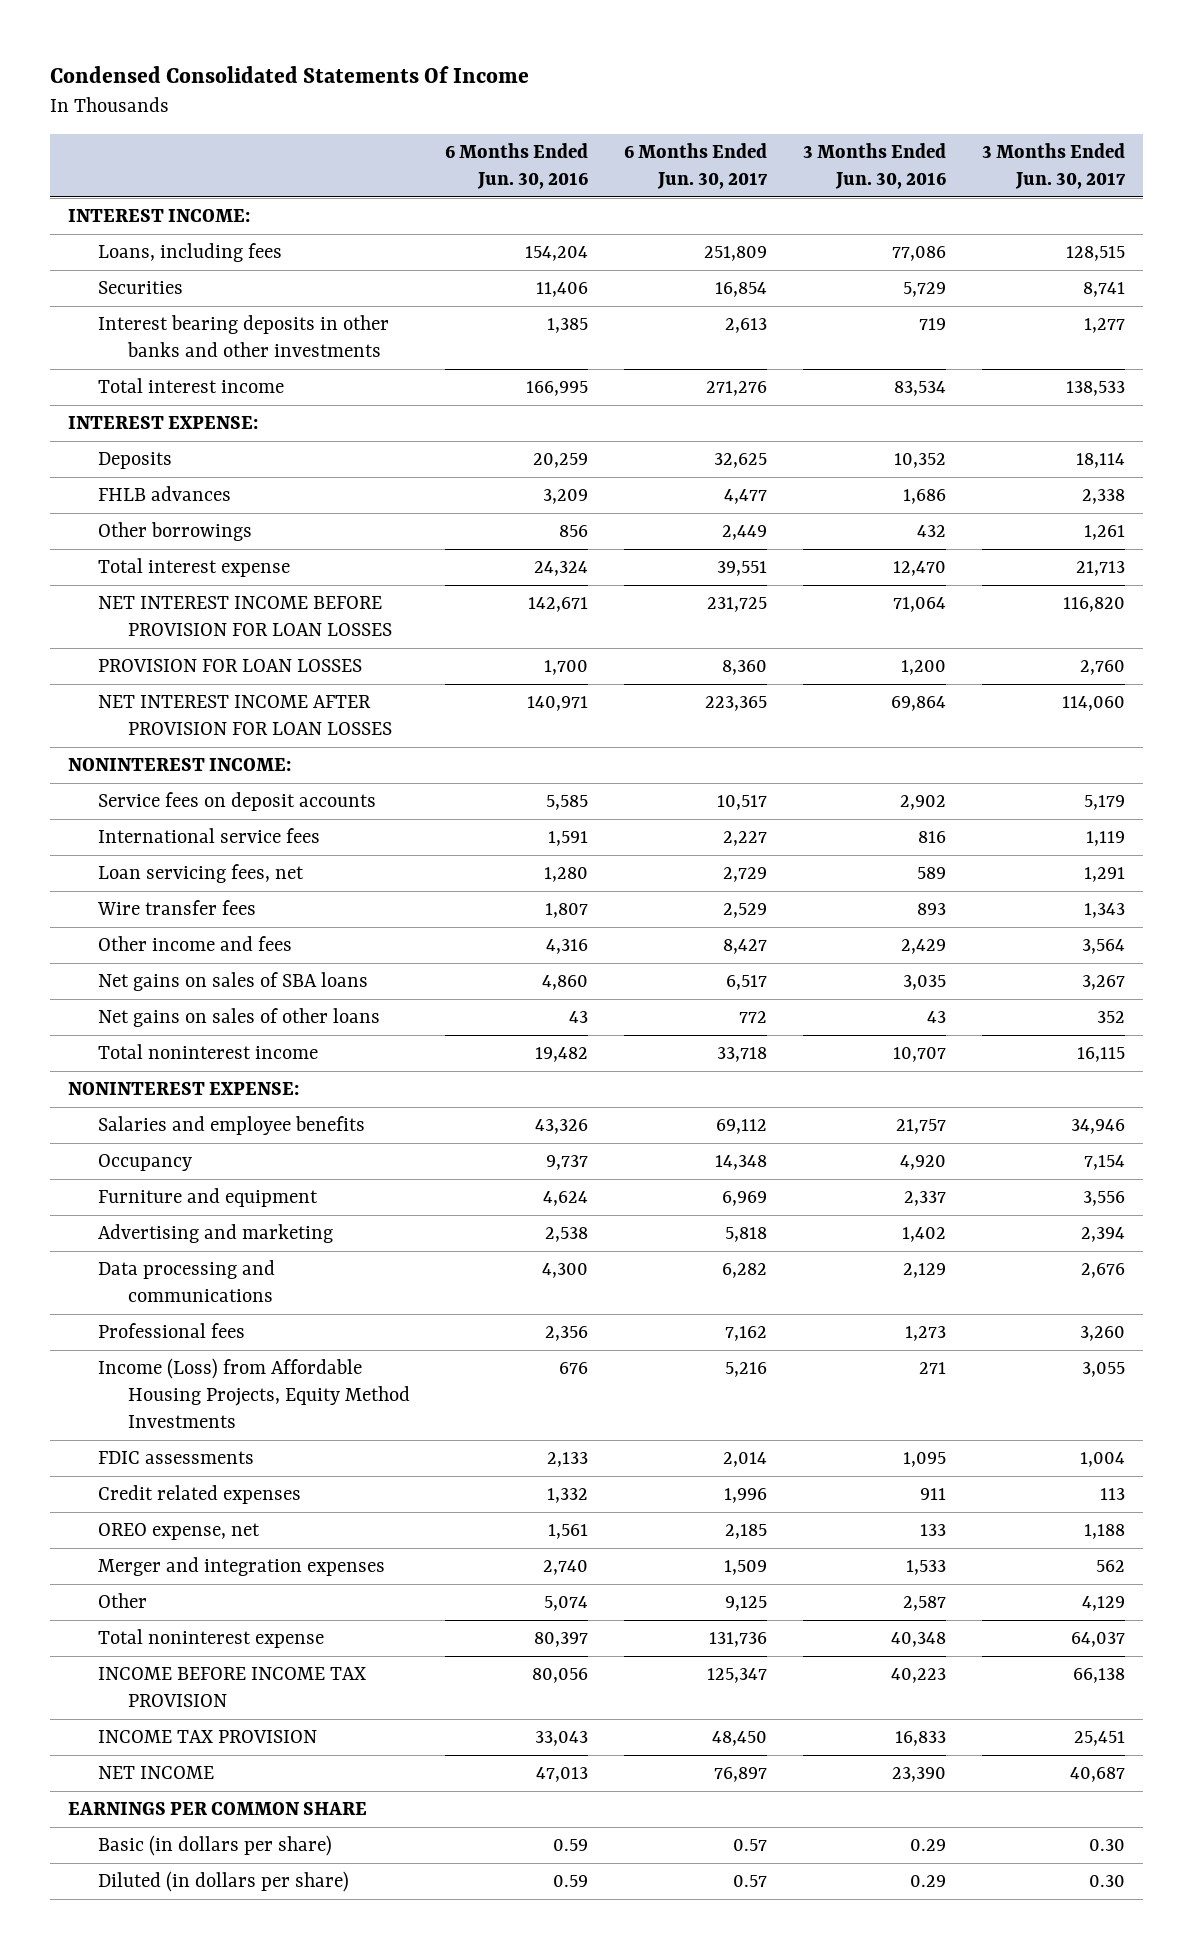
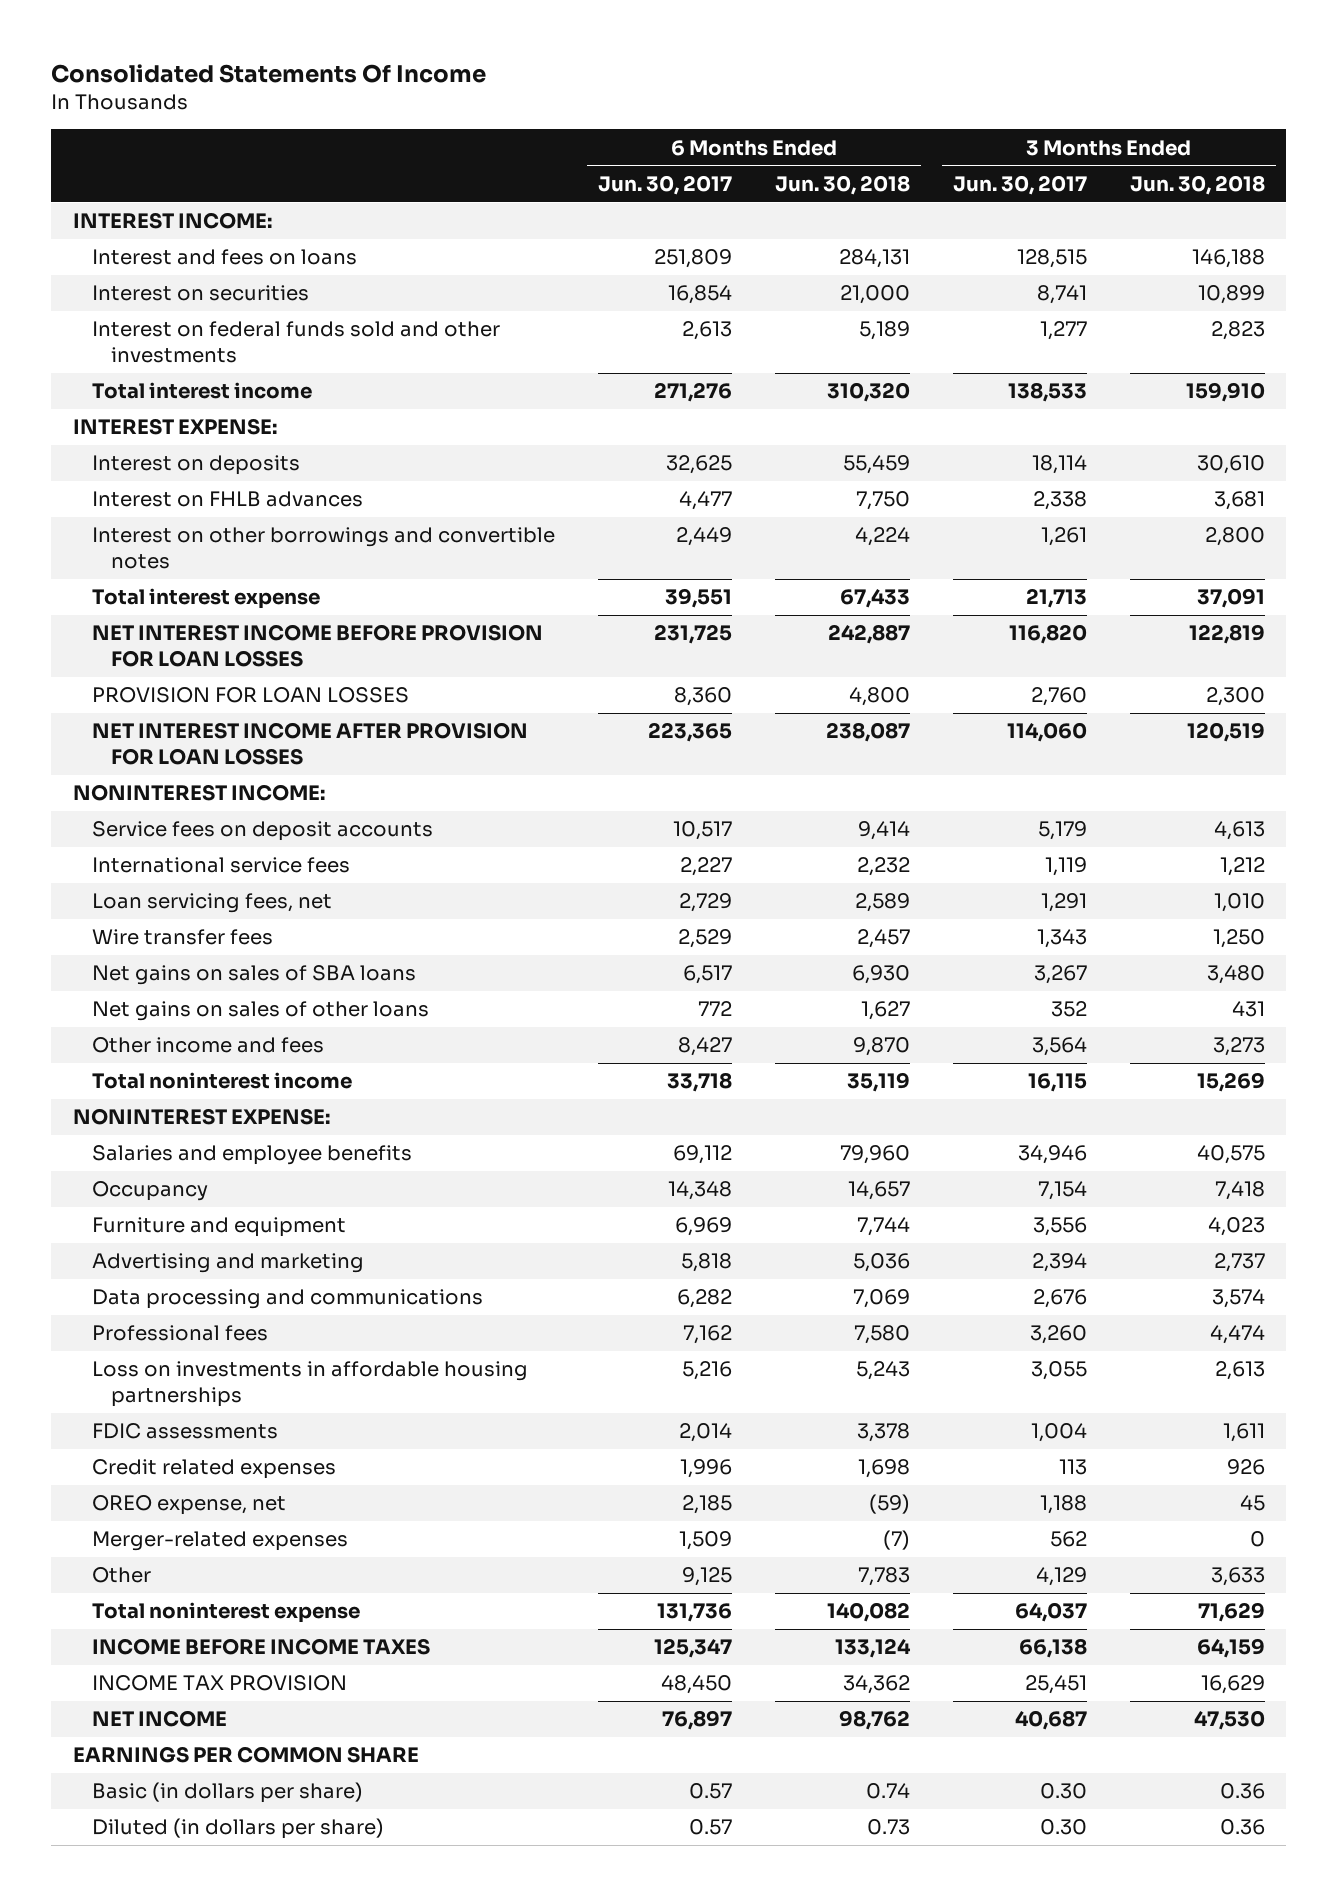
[49,66,529,84] Condensed Consolidated Statements Of Income -> [51,64,487,84] Consolidated Statements Of Income
[445,143,589,189] 6 Months Ended Jun. 30, 2016 -> none
[803,143,947,189] 3 Months Ended Jun. 30, 2016 -> none
none -> [775,174,911,195] Jun. 30, 2018
none -> [1130,174,1266,195] Jun. 30, 2018
[97,243,282,263] Loans, including fees -> [92,249,358,266] Interest and fees on loans
[97,281,183,295] Securities -> [92,285,310,302] Interest on securities
[97,315,389,358] Interest bearing deposits in other banks and other investments -> [92,321,501,364] Interest on federal funds sold and other investments
[97,452,172,470] Deposits -> [92,455,301,476] Interest on deposits
[97,486,231,502] FHLB advances -> [92,491,364,508] Interest on FHLB advances
[97,522,252,542] Other borrowings -> [92,527,556,570] Interest on other borrowings and convertible notes
[97,936,292,952] Other income and fees -> [92,1037,325,1054] Other income and fees
[97,1358,410,1428] Income (Loss) from Affordable Housing Projects, Equity Method Investments -> [92,1361,529,1408] Loss on investments in affordable housing partnerships
[97,1557,385,1577] Merger and integration expenses -> [92,1531,349,1552] Merger-related expenses
[97,1667,366,1708] INCOME BEFORE INCOME TAX PROVISION -> [92,1638,431,1656] INCOME BEFORE INCOME TAXES

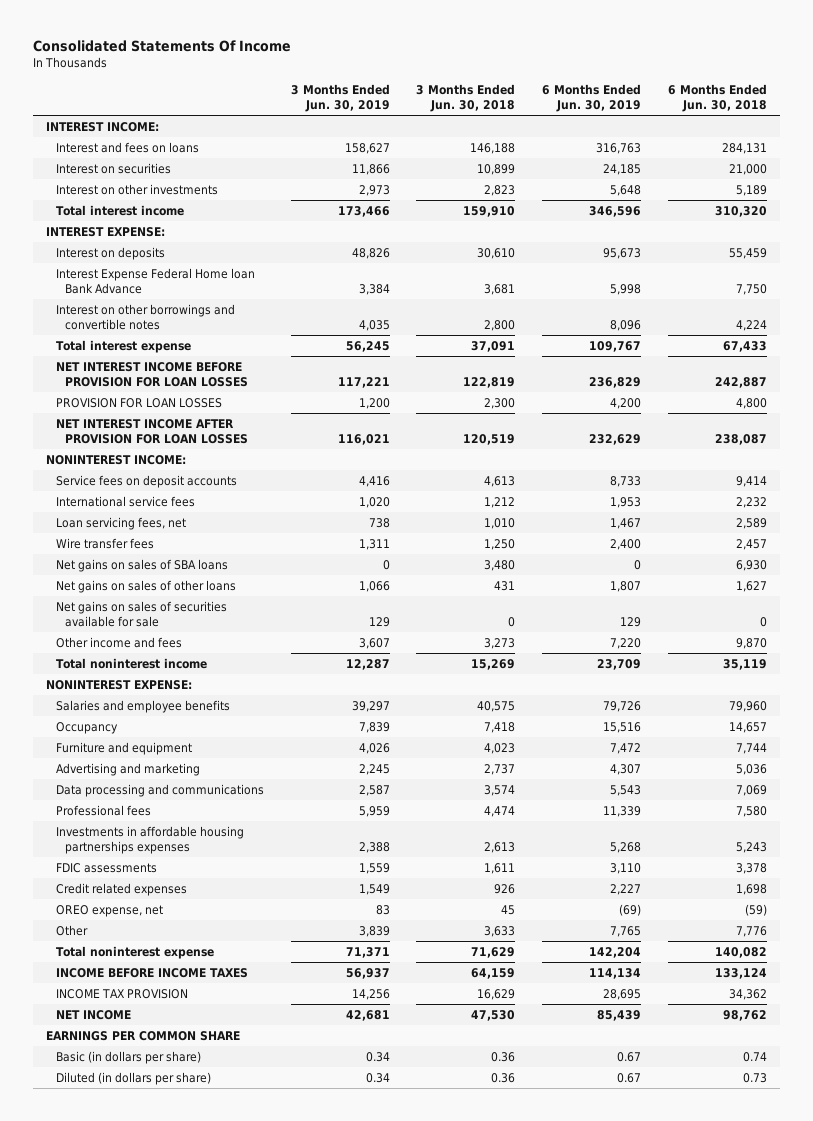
[598,174,733,195] Jun. 30, 2017 -> none
[953,174,1088,195] Jun. 30, 2017 -> none
none -> [290,83,390,112] 3 Months Ended Jun. 30, 2019
none -> [542,83,642,112] 6 Months Ended Jun. 30, 2019
[92,321,501,364] Interest on federal funds sold and other investments -> [55,183,218,195] Interest on other investments
[92,491,364,508] Interest on FHLB advances -> [55,267,255,295] Interest Expense Federal Home loan Bank Advance
none -> [55,600,227,628] Net gains on sales of securities available for sale
[92,1361,529,1408] Loss on investments in affordable housing partnerships -> [55,825,244,855] Investments in affordable housing partnerships expenses
[92,1531,349,1552] Merger-related expenses -> none
[858,1567,911,1587] 7,783 -> [736,925,768,937] 7,776

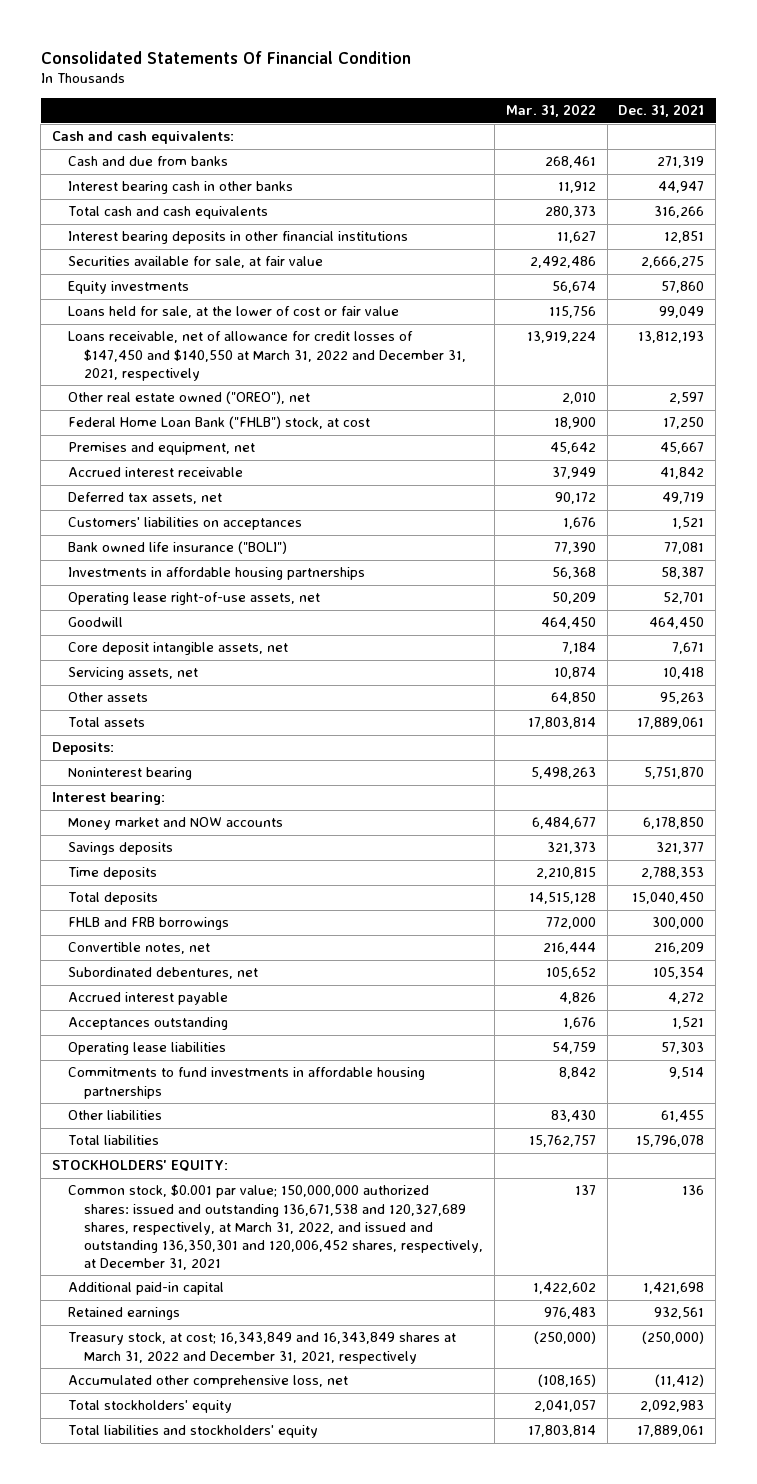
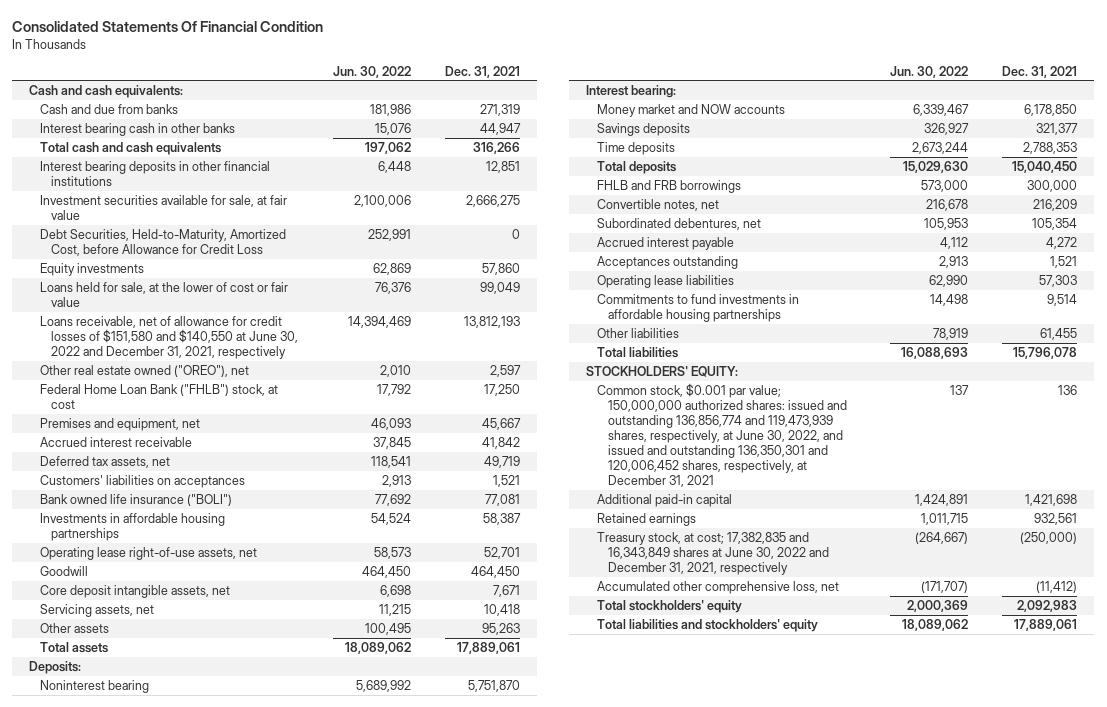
[505,104,596,118] Mar. 31, 2022 -> none
none -> [332,65,411,78] Jun. 30, 2022
[68,256,324,269] Securities available for sale, at fair value -> [40,194,288,220] Investment securities available for sale, at fair value
none -> [40,228,287,256] Debt Securities, Held-to-Maturity, Amortized Cost, before Allowance for Credit Loss
[68,331,467,381] Loans receivable, net of allowance for credit losses of $147,450 and $140,550 at March 31, 2022 and December 31, 2021, respectively -> [40,315,299,360] Loans receivable, net of allowance for credit losses of $151,580 and $140,550 at June 30, 2022 and December 31, 2021, respectively
[68,1184,484,1271] Common stock, $0.001 par value; 150,000,000 authorized shares: issued and outstanding 136,671,538 and 120,327,689 shares, respectively, at March 31, 2022, and issued and outstanding 136,350,301 and 120,006,452 shares, respectively, at December 31, 2021 -> [597,382,848,488] Common stock, $0.001 par value; 150,000,000 authorized shares: issued and outstanding 136,856,774 and 119,473,939 shares, respectively, at June 30, 2022, and issued and outstanding 136,350,301 and 120,006,452 shares, respectively, at December 31, 2021
[68,1332,457,1364] Treasury stock, at cost; 16,343,849 and 16,343,849 shares at March 31, 2022 and December 31, 2021, respectively -> [597,531,830,576] Treasury stock, at cost; 17,382,835 and 16,343,849 shares at June 30, 2022 and December 31, 2021, respectively

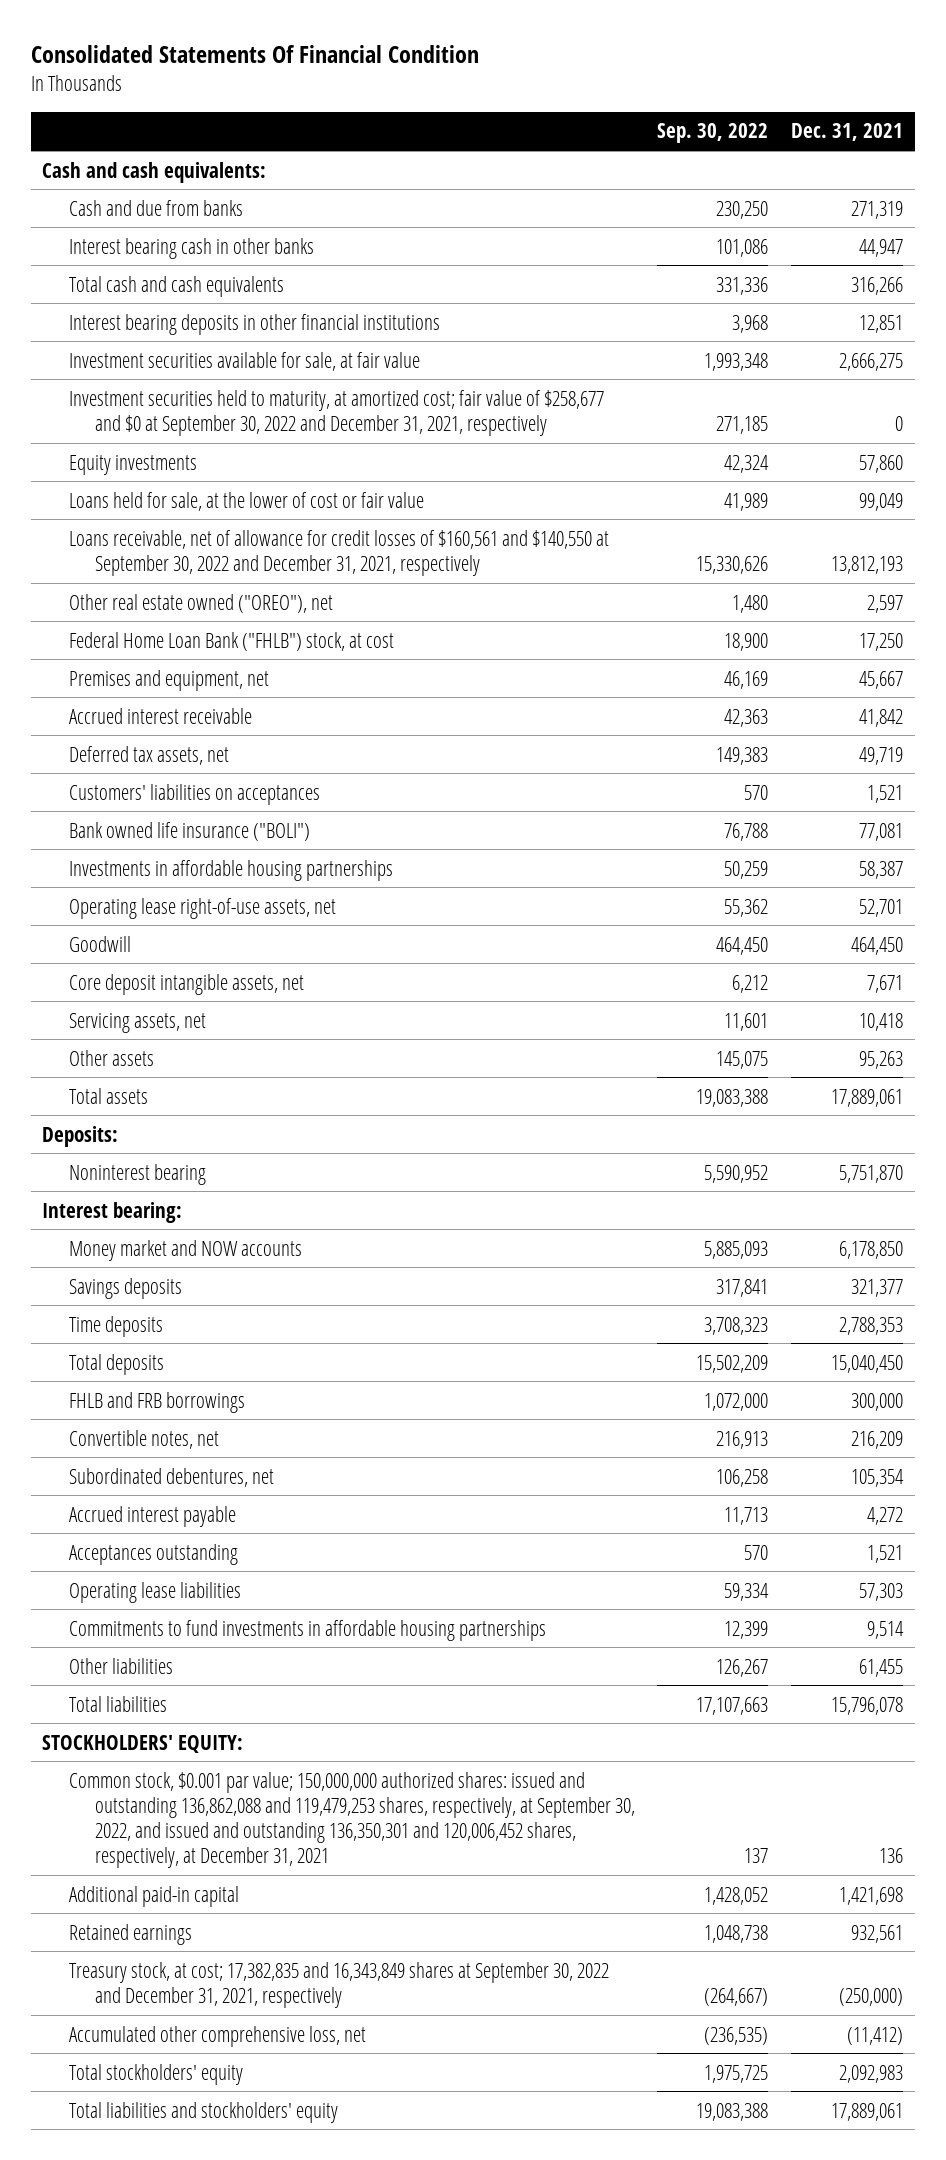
[332,65,411,78] Jun. 30, 2022 -> none
none -> [657,123,769,144] Sep. 30, 2022
[40,228,287,256] Debt Securities, Held-to-Maturity, Amortized Cost, before Allowance for Credit Loss -> [68,389,604,436] Investment securities held to maturity, at amortized cost; fair value of $258,677 and $0 at September 30, 2022 and December 31, 2021, respectively
[40,315,299,360] Loans receivable, net of allowance for credit losses of $151,580 and $140,550 at June 30, 2022 and December 31, 2021, respectively -> [68,529,609,576] Loans receivable, net of allowance for credit losses of $160,561 and $140,550 at September 30, 2022 and December 31, 2021, respectively
[597,382,848,488] Common stock, $0.001 par value; 150,000,000 authorized shares: issued and outstanding 136,856,774 and 119,473,939 shares, respectively, at June 30, 2022, and issued and outstanding 136,350,301 and 120,006,452 shares, respectively, at December 31, 2021 -> [68,1771,635,1869] Common stock, $0.001 par value; 150,000,000 authorized shares: issued and outstanding 136,862,088 and 119,479,253 shares, respectively, at September 30, 2022, and issued and outstanding 136,350,301 and 120,006,452 shares, respectively, at December 31, 2021
[597,531,830,576] Treasury stock, at cost; 17,382,835 and 16,343,849 shares at June 30, 2022 and December 31, 2021, respectively -> [68,1961,609,2008] Treasury stock, at cost; 17,382,835 and 16,343,849 shares at September 30, 2022 and December 31, 2021, respectively

